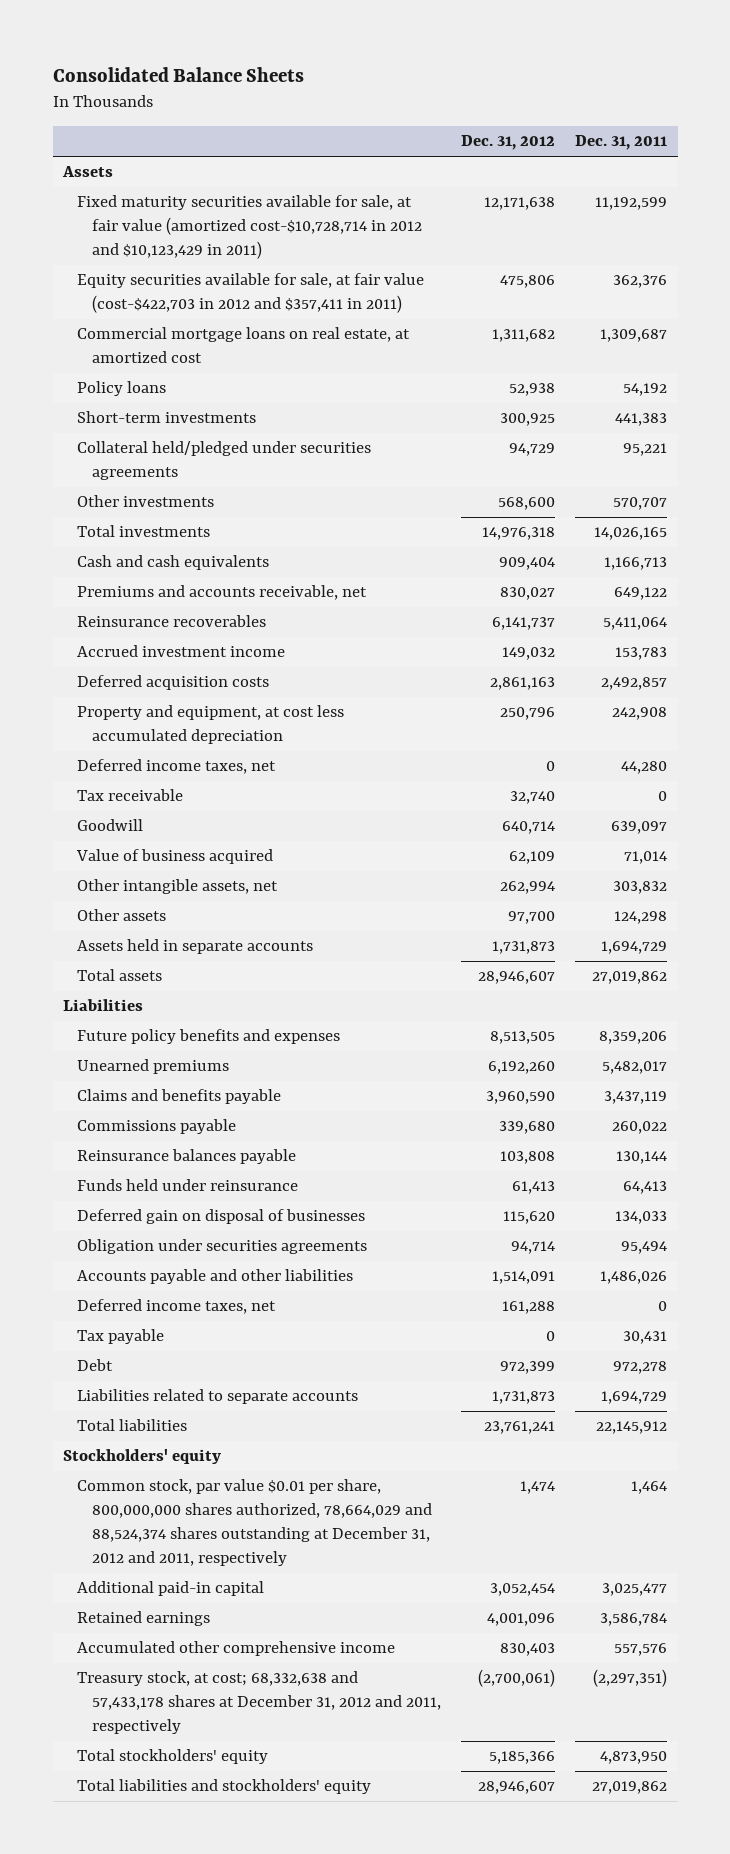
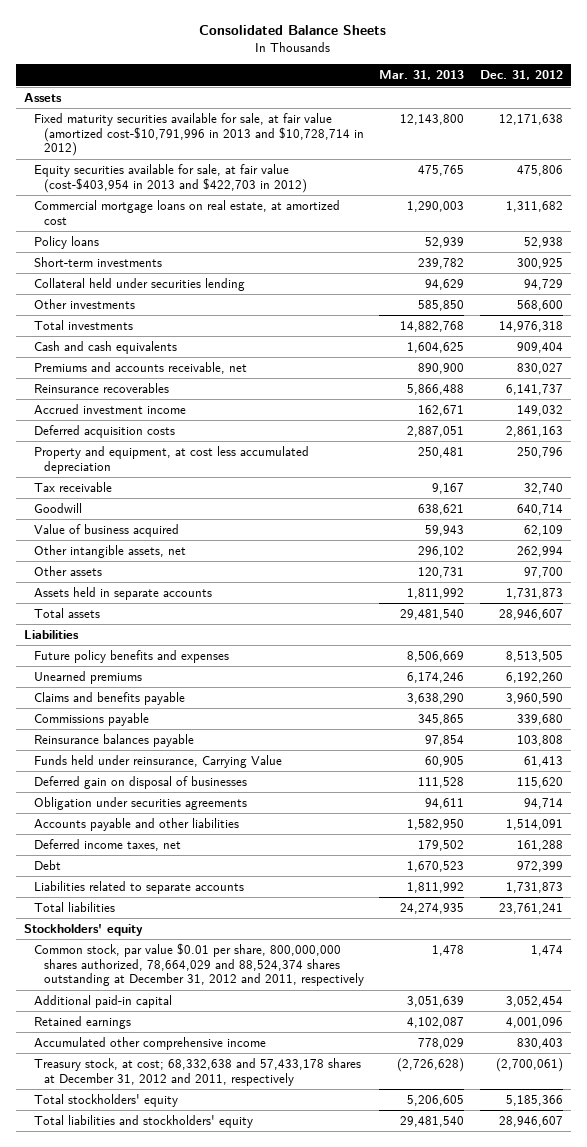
[575,135,668,151] Dec. 31, 2011 -> none
none -> [379,70,465,81] Mar. 31, 2013
[77,195,423,260] Fixed maturity securities available for sale, at fair value (amortized cost-$10,728,714 in 2012 and $10,123,429 in 2011) -> [33,113,364,157] Fixed maturity securities available for sale, at fair value (amortized cost-$10,791,996 in 2013 and $10,728,714 in 2012)
[77,273,425,314] Equity securities available for sale, at fair value (cost-$422,703 in 2012 and $357,411 in 2011) -> [33,164,307,193] Equity securities available for sale, at fair value (cost-$403,954 in 2013 and $422,703 in 2012)
[77,441,372,481] Collateral held/pledged under securities agreements -> [33,278,245,292] Collateral held under securities lending
[77,759,277,775] Deferred income taxes, net -> none
[77,1179,299,1192] Funds held under reinsurance -> [33,755,282,769] Funds held under reinsurance, Carrying Value
[77,1329,165,1345] Tax payable -> none

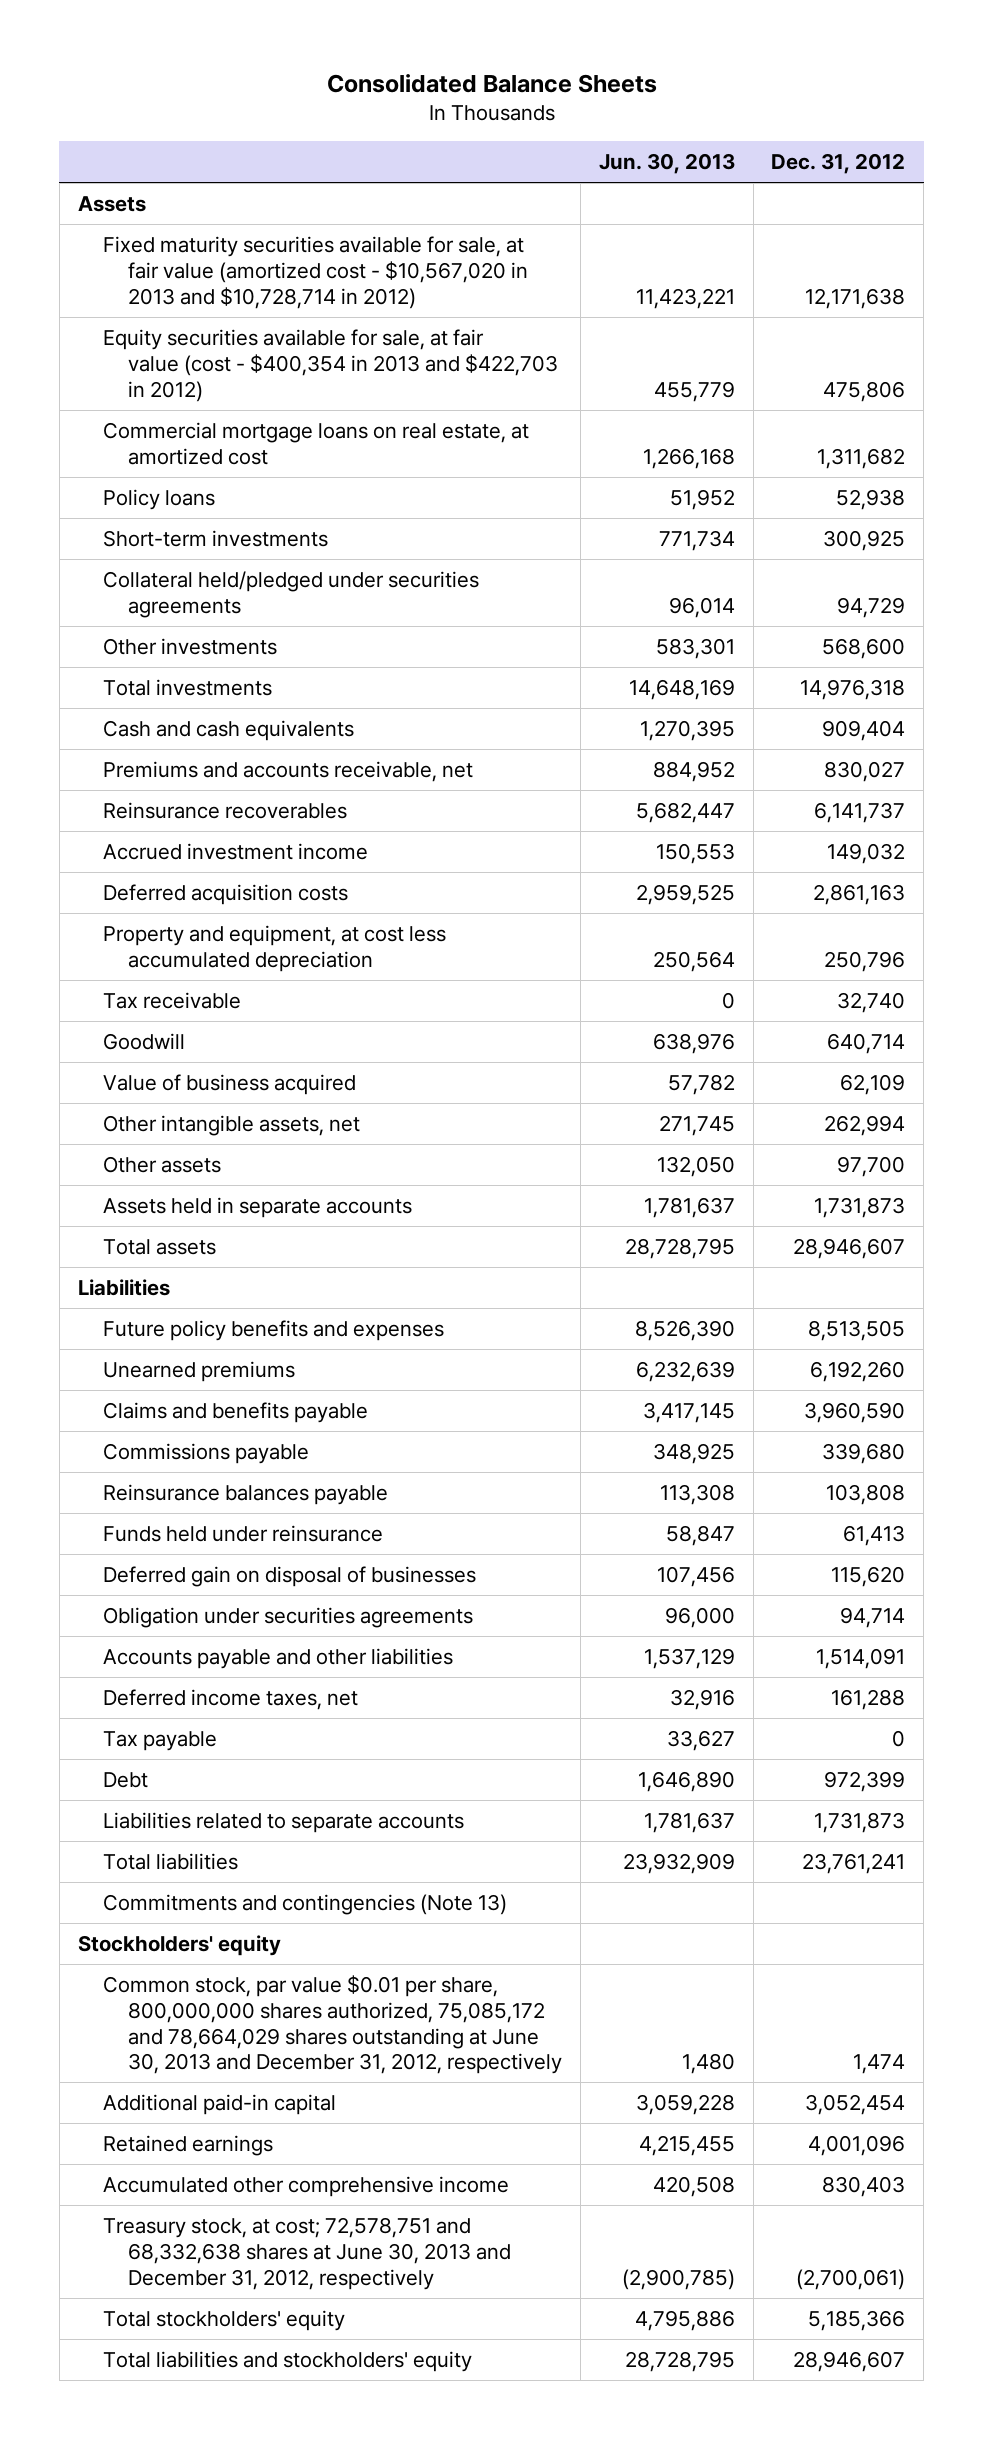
[379,70,465,81] Mar. 31, 2013 -> none
none -> [598,153,735,175] Jun. 30, 2013
[33,113,364,157] Fixed maturity securities available for sale, at fair value (amortized cost-$10,791,996 in 2013 and $10,728,714 in 2012) -> [102,236,528,309] Fixed maturity securities available for sale, at fair value (amortized cost - $10,567,020 in 2013 and $10,728,714 in 2012)
[33,164,307,193] Equity securities available for sale, at fair value (cost-$403,954 in 2013 and $422,703 in 2012) -> [102,329,558,402] Equity securities available for sale, at fair value (cost - $400,354 in 2013 and $422,703 in 2012)
[33,278,245,292] Collateral held under securities lending -> [102,571,479,618] Collateral held/pledged under securities agreements
[33,755,282,769] Funds held under reinsurance, Carrying Value -> [102,1525,383,1543] Funds held under reinsurance
none -> [102,1731,217,1752] Tax payable
none -> [102,1894,507,1916] Commitments and contingencies (Note 13)
[33,943,364,987] Common stock, par value $0.01 per share, 800,000,000 shares authorized, 78,664,029 and 88,524,374 shares outstanding at December 31, 2012 and 2011, respectively -> [102,1975,562,2075] Common stock, par value $0.01 per share, 800,000,000 shares authorized, 75,085,172 and 78,664,029 shares outstanding at June 30, 2013 and December 31, 2012, respectively
[33,1058,361,1086] Treasury stock, at cost; 68,332,638 and 57,433,178 shares at December 31, 2012 and 2011, respectively -> [102,2217,511,2290] Treasury stock, at cost; 72,578,751 and 68,332,638 shares at June 30, 2013 and December 31, 2012, respectively

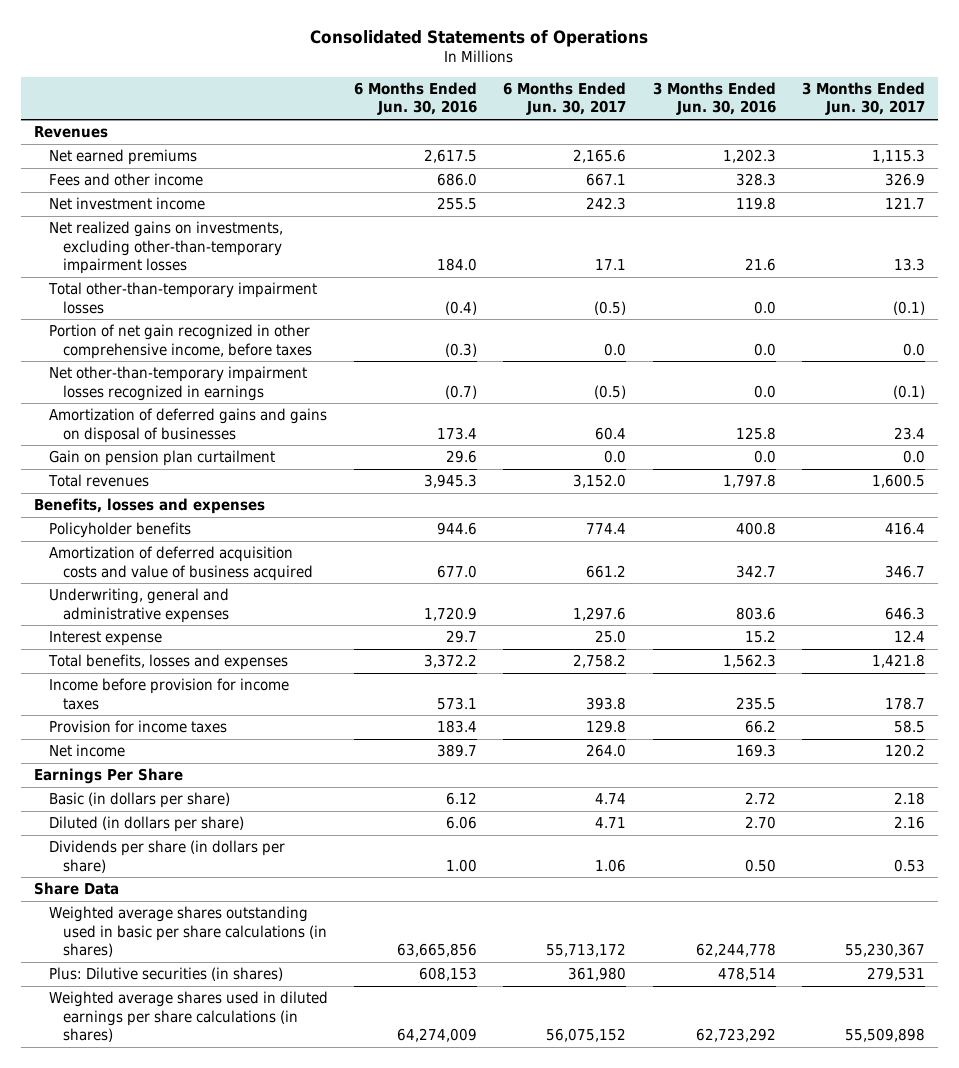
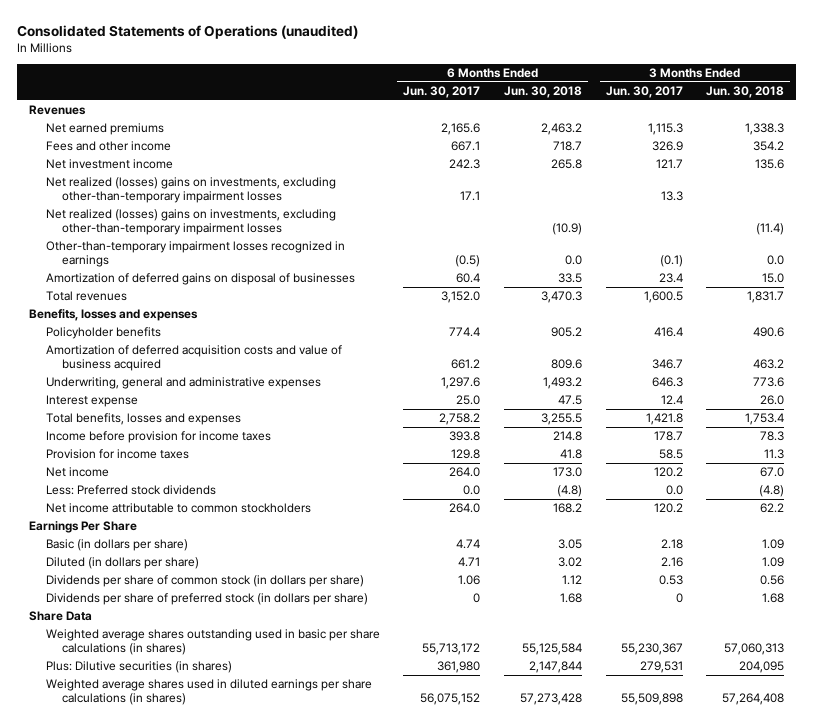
[310,30,649,48] Consolidated Statements of Operations -> [17,24,359,39] Consolidated Statements of Operations (unaudited)
[353,82,477,116] 6 Months Ended Jun. 30, 2016 -> none
[652,82,776,116] 3 Months Ended Jun. 30, 2016 -> none
none -> [504,85,583,98] Jun. 30, 2018
none -> [706,85,785,98] Jun. 30, 2018
[47,282,317,314] Total other-than-temporary impairment losses -> none
[48,324,313,359] Portion of net gain recognized in other comprehensive income, before taxes -> none
[48,450,275,467] Gain on pension plan curtailment -> none
[48,221,283,274] Net realized gains on investments, excluding other-than-temporary impairment losses -> [45,177,336,204] Net realized (losses) gains on investments, excluding other-than-temporary impairment losses
none -> [45,209,336,236] Net realized (losses) gains on investments, excluding other-than-temporary impairment losses
[48,366,307,401] Net other-than-temporary impairment losses recognized in earnings -> [45,241,345,268] Other-than-temporary impairment losses recognized in earnings
[48,408,327,443] Amortization of deferred gains and gains on disposal of businesses -> [45,273,355,286] Amortization of deferred gains on disposal of businesses
none -> [45,485,216,496] Less: Preferred stock dividends
none -> [45,503,311,514] Net income attributable to common stockholders
[48,840,285,873] Dividends per share (in dollars per share) -> [45,575,364,588] Dividends per share of common stock (in dollars per share)
none -> [45,593,368,606] Dividends per share of preferred stock (in dollars per share)

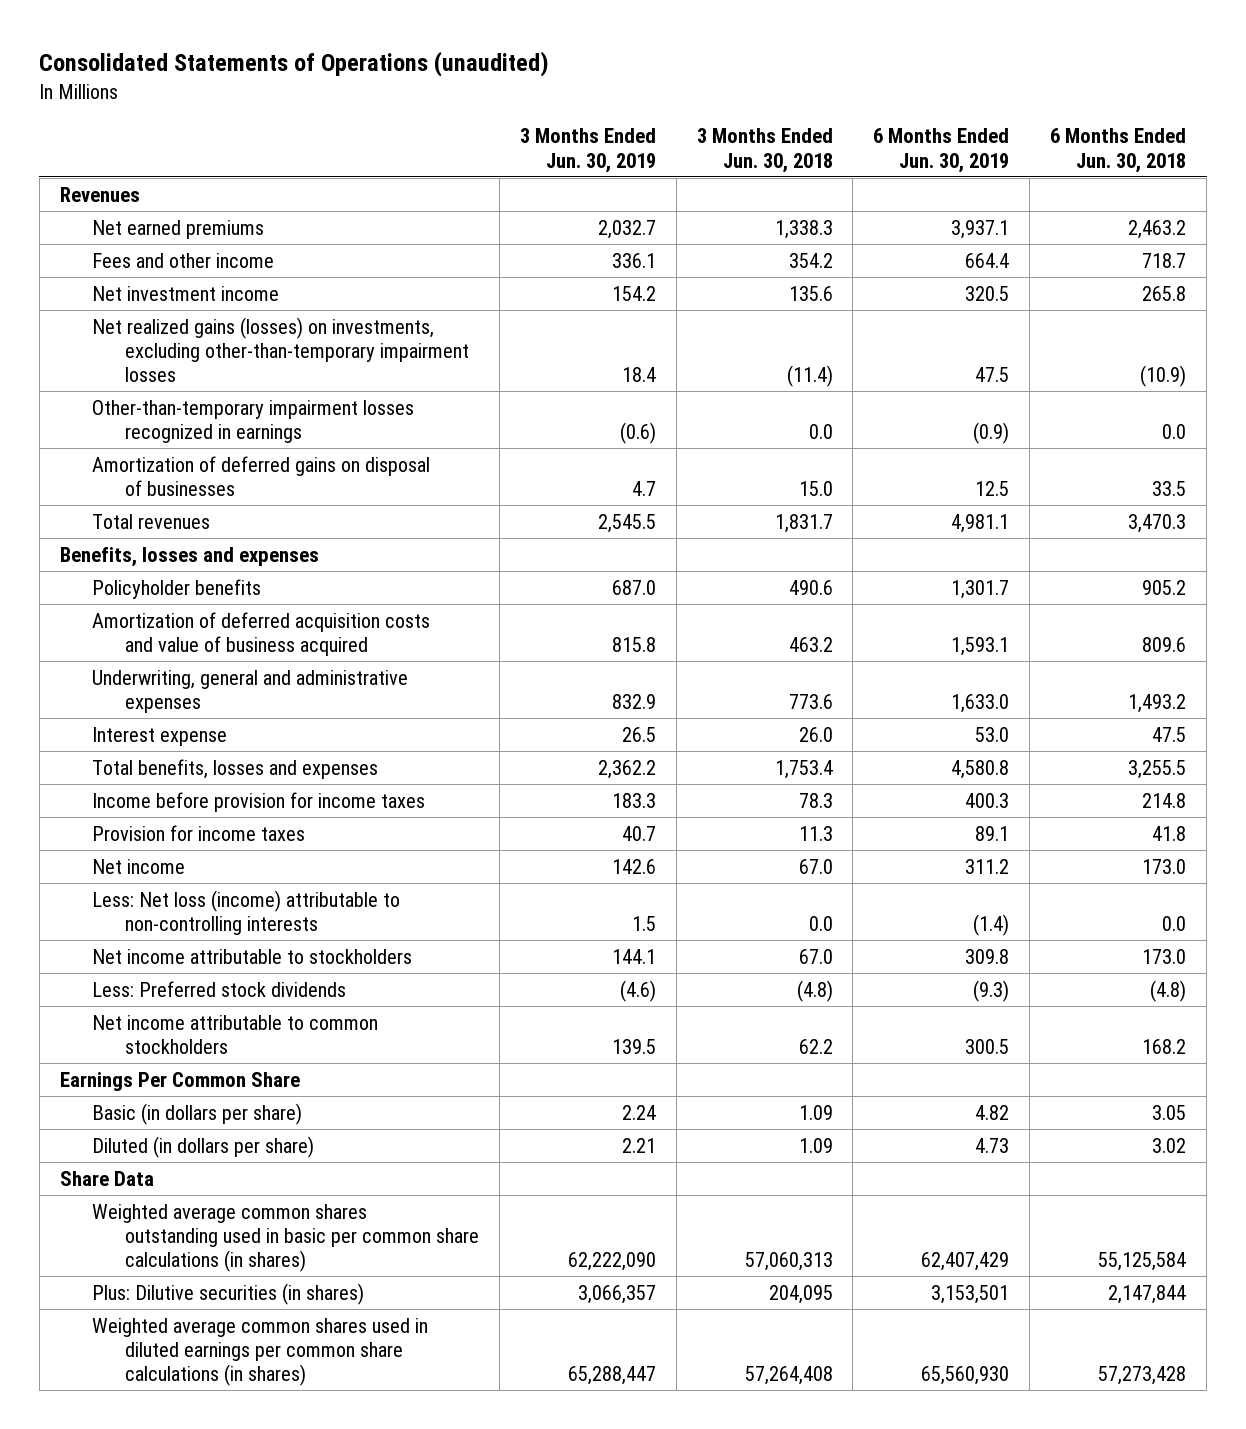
[403,85,481,98] Jun. 30, 2017 -> none
[605,85,683,98] Jun. 30, 2017 -> none
none -> [519,128,656,173] 3 Months Ended Jun. 30, 2019
none -> [873,128,1010,173] 6 Months Ended Jun. 30, 2019
[45,177,336,204] Net realized (losses) gains on investments, excluding other-than-temporary impairment losses -> none
[45,209,336,236] Net realized (losses) gains on investments, excluding other-than-temporary impairment losses -> [92,316,470,382] Net realized gains (losses) on investments, excluding other-than-temporary impairment losses
none -> [92,889,401,935] Less: Net loss (income) attributable to non-controlling interests
none -> [92,948,413,964] Net income attributable to stockholders
[28,521,137,534] Earnings Per Share -> [59,1071,300,1091] Earnings Per Common Share
[45,575,364,588] Dividends per share of common stock (in dollars per share) -> none
[45,593,368,606] Dividends per share of preferred stock (in dollars per share) -> none
[45,629,380,656] Weighted average shares outstanding used in basic per share calculations (in shares) -> [92,1203,480,1272] Weighted average common shares outstanding used in basic per common share calculations (in shares)
[45,679,372,706] Weighted average shares used in diluted earnings per share calculations (in shares) -> [92,1317,429,1386] Weighted average common shares used in diluted earnings per common share calculations (in shares)

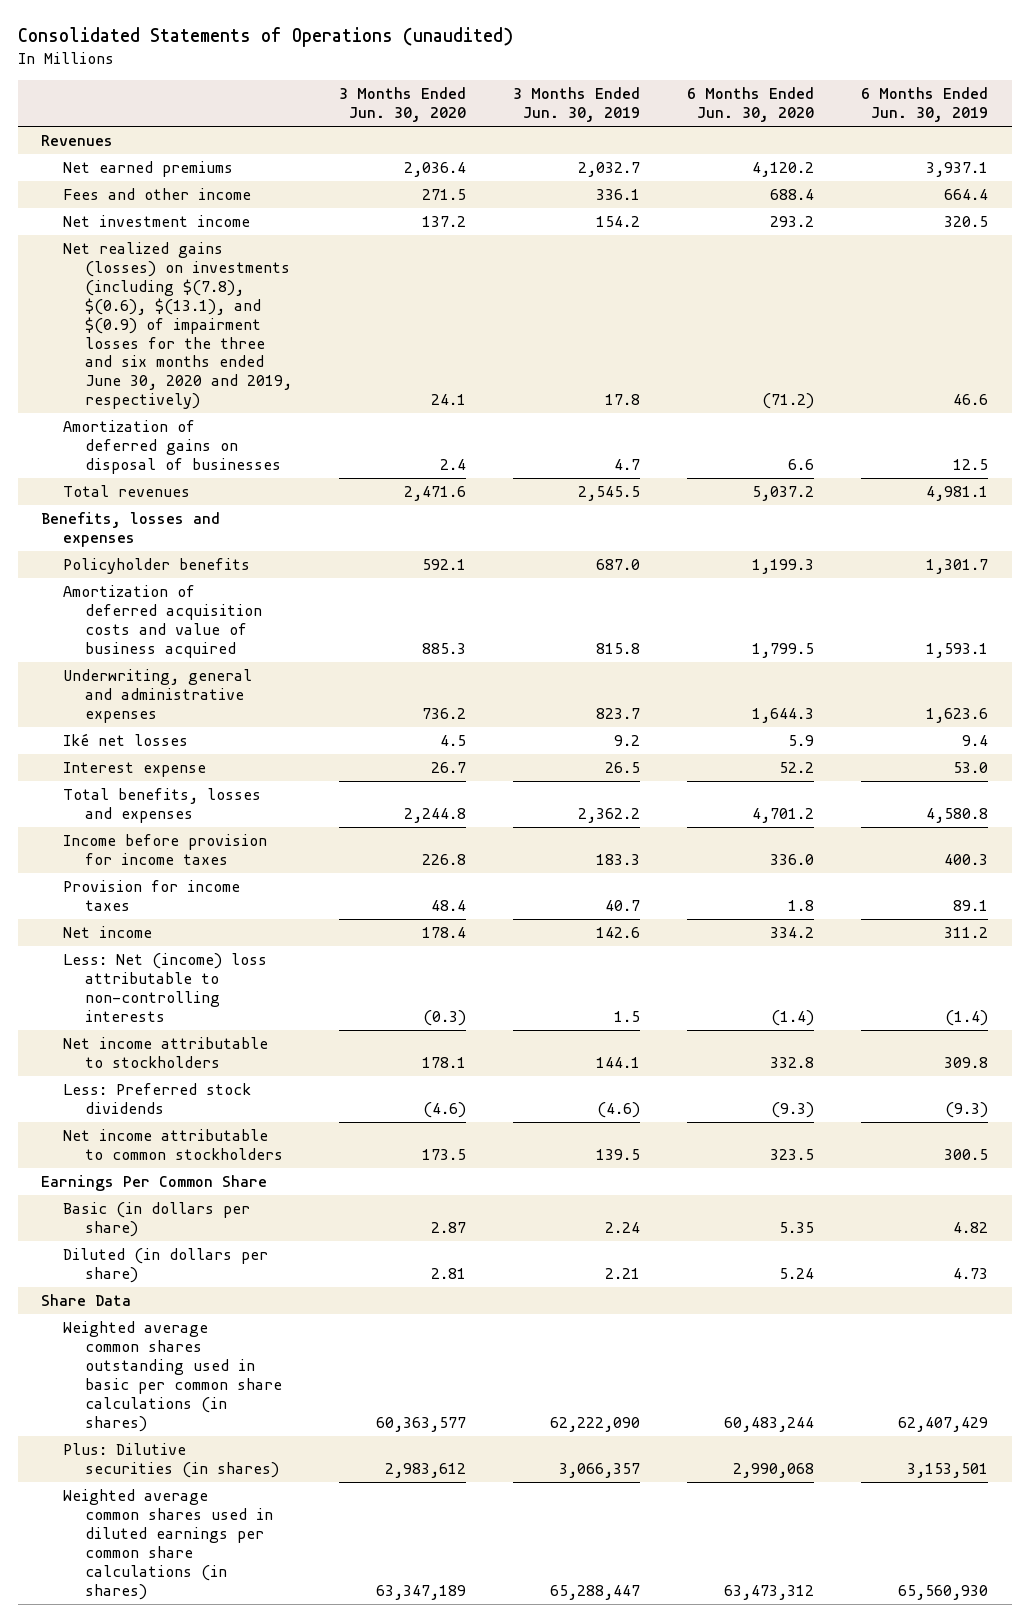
[696,128,833,173] 3 Months Ended Jun. 30, 2018 -> none
[1050,128,1187,173] 6 Months Ended Jun. 30, 2018 -> none
none -> [339,87,467,123] 3 Months Ended Jun. 30, 2020
none -> [687,87,815,123] 6 Months Ended Jun. 30, 2020
[92,316,470,382] Net realized gains (losses) on investments, excluding other-than-temporary impairment losses -> none
[92,399,415,443] Other-than-temporary impairment losses recognized in earnings -> none
none -> [63,242,293,410] Net realized gains (losses) on investments (including $(7.8), $(0.6), $(13.1), and $(0.9) of impairment losses for the three and six months ended June 30, 2020 and 2019, respectively)
[611,693,656,709] 832.9 -> [596,707,641,719] 823.7
[951,693,1010,713] 1,633.0 -> [926,707,989,723] 1,623.6
none -> [63,733,189,747] Iké net losses
[92,889,401,935] Less: Net loss (income) attributable to non-controlling interests -> [63,953,268,1022] Less: Net (income) loss attributable to non-controlling interests

